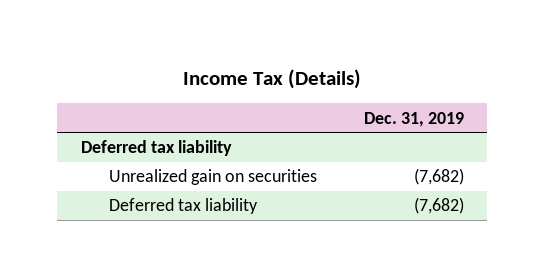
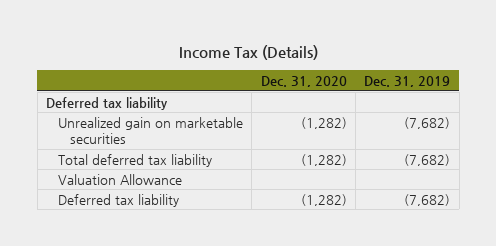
none -> [260,76,347,88] Dec. 31, 2020
[109,169,318,186] Unrealized gain on securities -> [57,116,243,145] Unrealized gain on marketable securities
none -> [57,153,212,167] Total deferred tax liability
none -> [57,173,182,185] Valuation Allowance

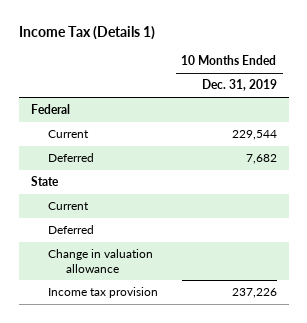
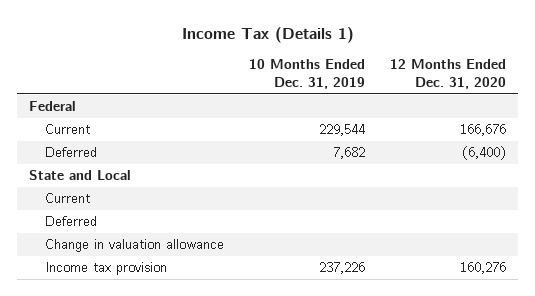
none -> [389,58,506,90] 12 Months Ended Dec. 31, 2020
[30,176,59,187] State -> [29,170,132,181] State and Local

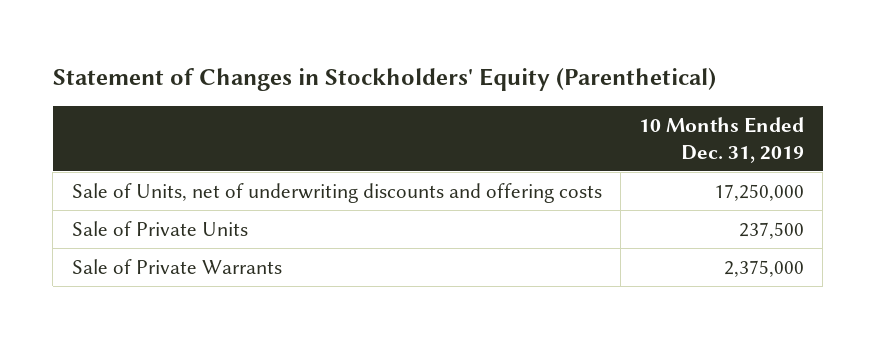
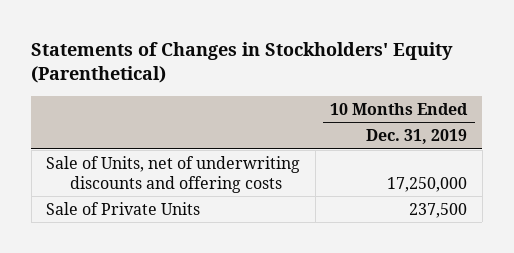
[52,68,716,92] Statement of Changes in Stockholders' Equity (Parenthetical) -> [31,41,454,84] Statements of Changes in Stockholders' Equity (Parenthetical)
[71,258,282,274] Sale of Private Warrants -> none

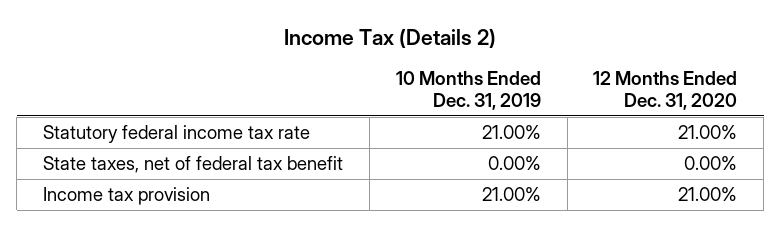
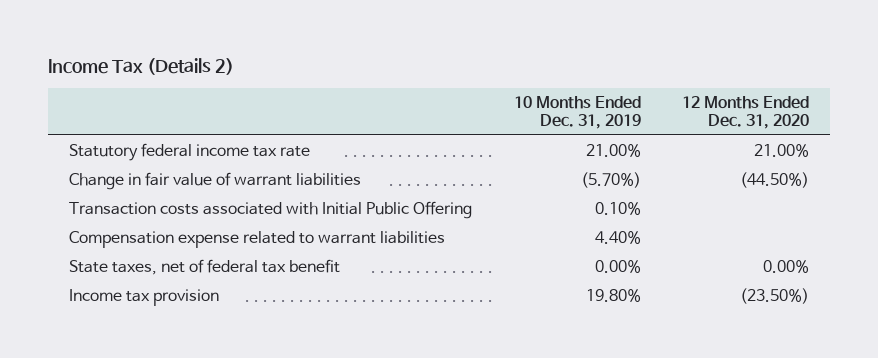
none -> [68,172,361,191] Change in fair value of warrant liabilities
none -> [68,201,472,220] Transaction costs associated with Initial Public Offering
none -> [68,231,445,249] Compensation expense related to warrant liabilities
[481,186,541,201] 21.00% -> [585,289,641,303] 19.80%
[678,186,738,201] 21.00% -> [740,288,810,305] (23.50%)

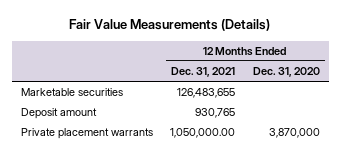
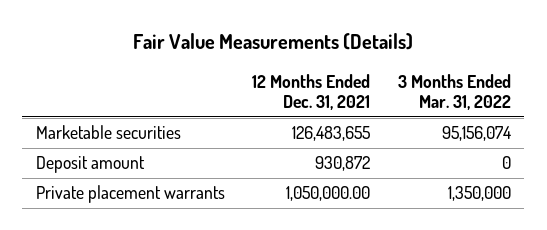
[253,67,321,78] Dec. 31, 2020 -> none
none -> [397,73,511,111] 3 Months Ended Mar. 31, 2022
[195,108,236,119] 930,765 -> [315,156,371,172] 930,872

